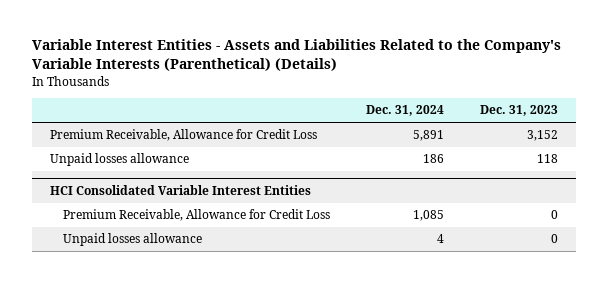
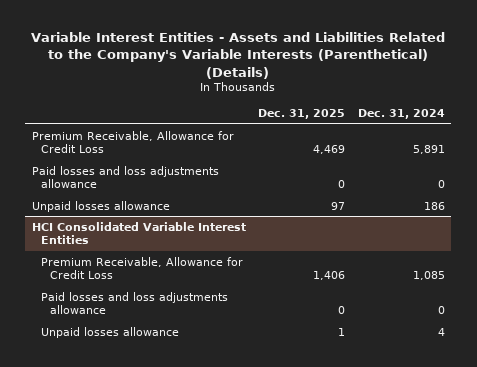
[480,105,559,117] Dec. 31, 2023 -> none
none -> [258,109,346,120] Dec. 31, 2025
none -> [31,165,219,189] Paid losses and loss adjustments allowance
none -> [40,291,228,315] Paid losses and loss adjustments allowance

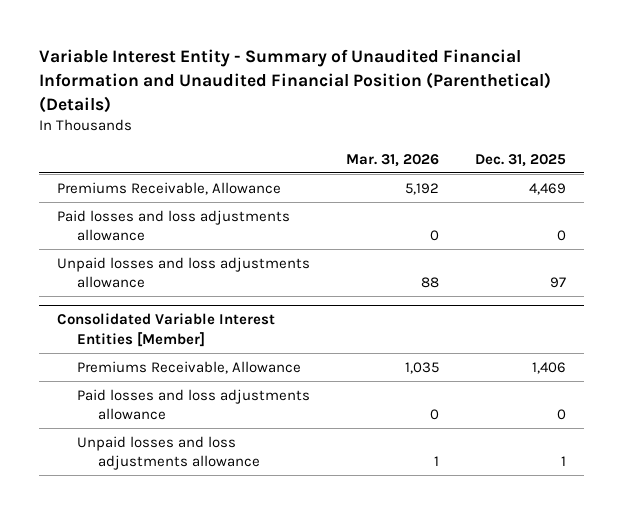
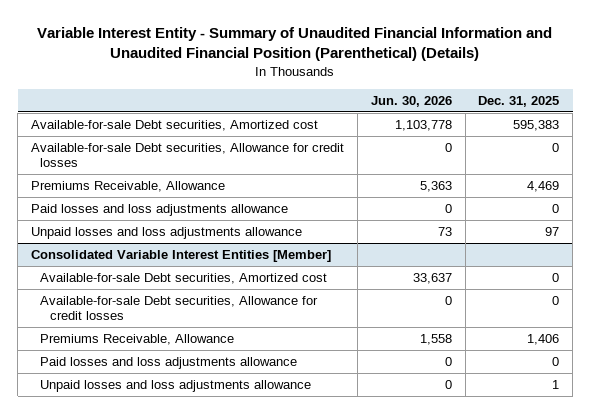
[346,153,440,167] Mar. 31, 2026 -> none
none -> [370,95,452,107] Jun. 30, 2026
none -> [31,120,319,132] Available-for-sale Debt securities, Amortized cost
none -> [31,143,345,168] Available-for-sale Debt securities, Allowance for credit losses
none -> [40,273,328,285] Available-for-sale Debt securities, Amortized cost
none -> [40,296,319,321] Available-for-sale Debt securities, Allowance for credit losses

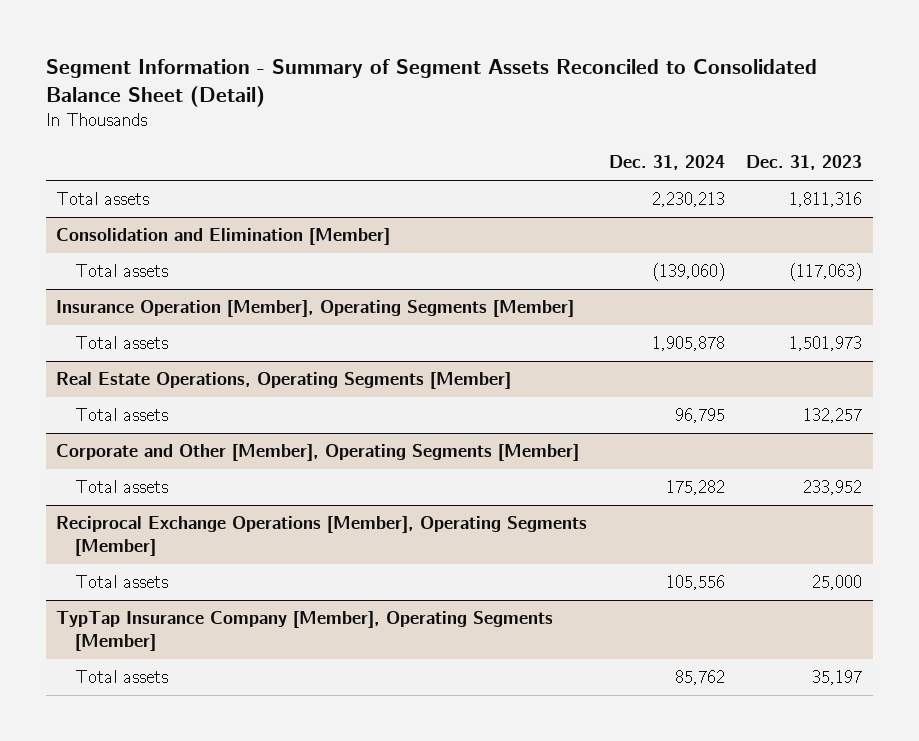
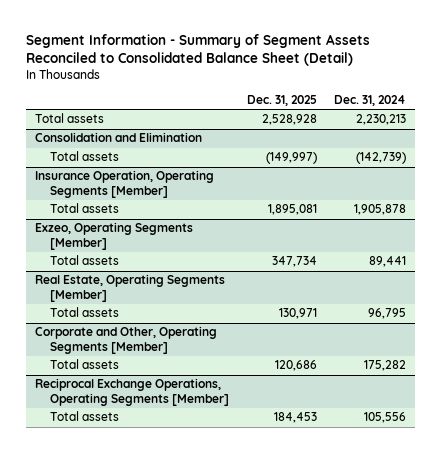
[746,155,863,171] Dec. 31, 2023 -> none
none -> [246,95,317,107] Dec. 31, 2025
[56,228,391,246] Consolidation and Elimination [Member] -> [35,132,203,143] Consolidation and Elimination
[651,263,725,282] (139,060) -> [356,152,407,165] (142,739)
[56,300,575,318] Insurance Operation [Member], Operating Segments [Member] -> [35,170,215,198] Insurance Operation, Operating Segments [Member]
none -> [35,222,194,250] Exzeo, Operating Segments [Member]
none -> [49,255,119,266] Total assets
[56,372,512,390] Real Estate Operations, Operating Segments [Member] -> [35,274,226,302] Real Estate, Operating Segments [Member]
[56,444,580,462] Corporate and Other [Member], Operating Segments [Member] -> [35,326,218,354] Corporate and Other, Operating Segments [Member]
[56,516,588,556] Reciprocal Exchange Operations [Member], Operating Segments [Member] -> [35,378,229,406] Reciprocal Exchange Operations, Operating Segments [Member]
[56,611,554,651] TypTap Insurance Company [Member], Operating Segments [Member] -> none
[74,670,168,684] Total assets -> none

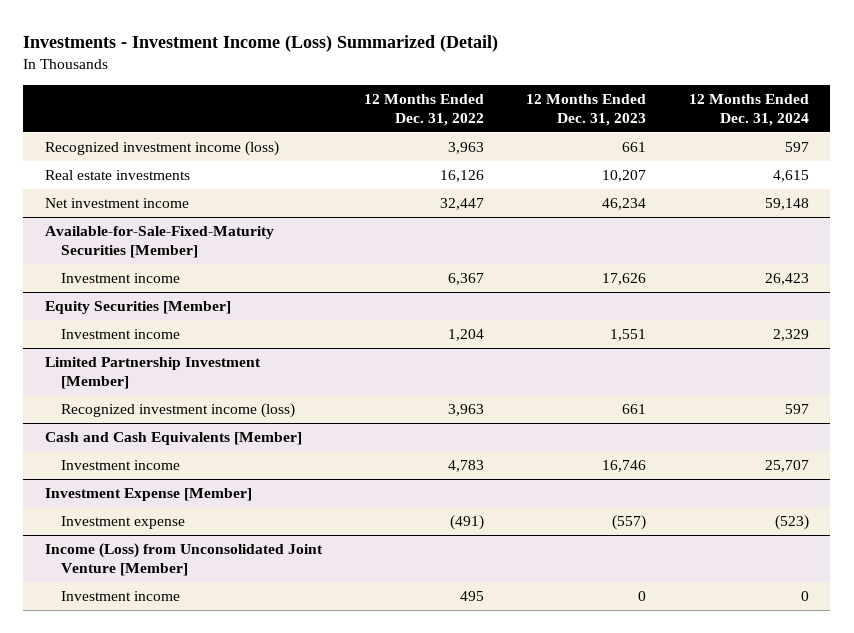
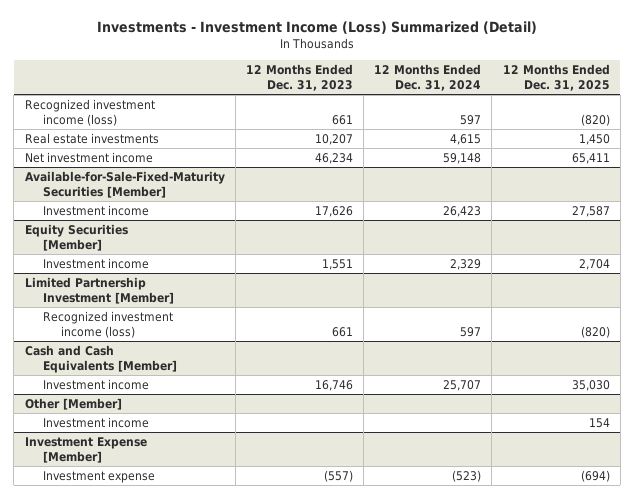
[364,93,485,126] 12 Months Ended Dec. 31, 2022 -> none
none -> [502,64,610,92] 12 Months Ended Dec. 31, 2025
none -> [24,398,122,411] Other [Member]
none -> [42,417,149,429] Investment income
[44,543,323,577] Income (Loss) from Unconsolidated Joint Venture [Member] -> none
[61,591,181,602] Investment income -> none

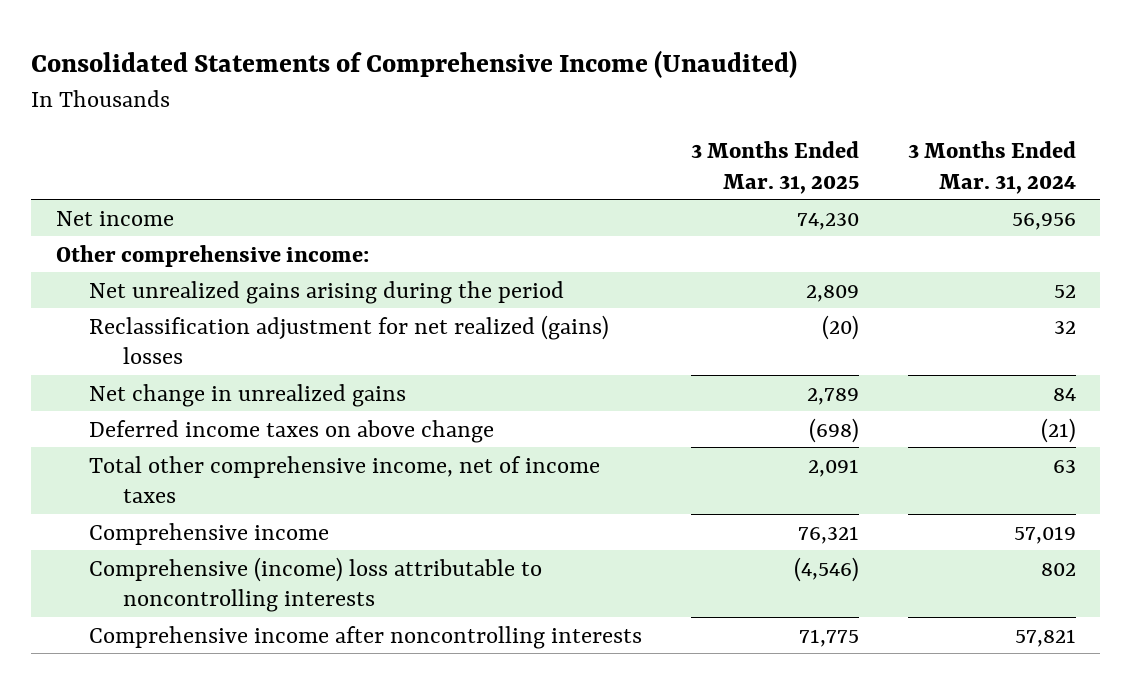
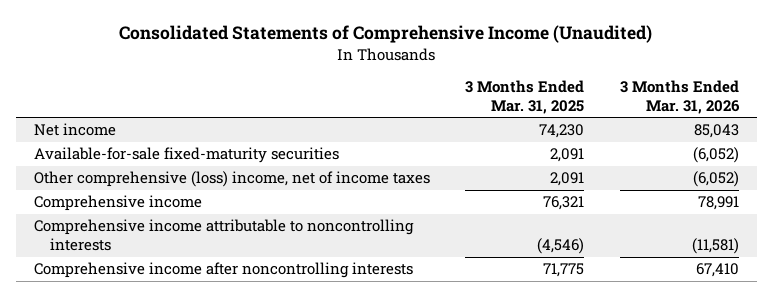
[907,141,1076,194] 3 Months Ended Mar. 31, 2024 -> none
none -> [619,80,740,115] 3 Months Ended Mar. 31, 2026
[55,244,369,267] Other comprehensive income: -> none
[89,280,565,304] Net unrealized gains arising during the period -> none
[89,314,610,364] Reclassification adjustment for net realized (gains) losses -> none
[89,383,407,407] Net change in unrealized gains -> none
[89,419,495,443] Deferred income taxes on above change -> none
[89,455,601,503] Total other comprehensive income, net of income taxes -> [33,147,339,164] Available-for-sale fixed-maturity securities
none -> [33,171,430,188] Other comprehensive (loss) income, net of income taxes
[89,556,543,612] Comprehensive (income) loss attributable to noncontrolling interests -> [33,219,414,252] Comprehensive income attributable to noncontrolling interests

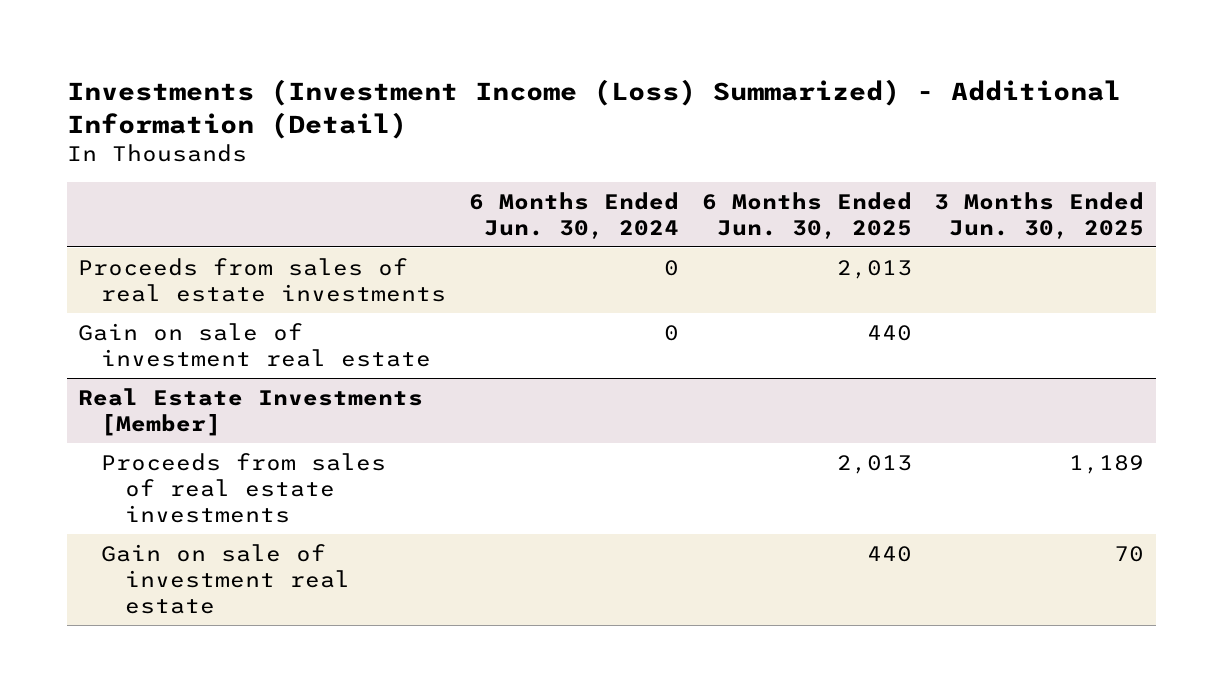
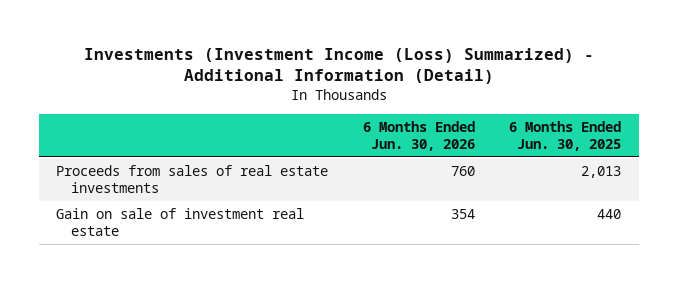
[469,191,680,240] 6 Months Ended Jun. 30, 2024 -> none
[934,191,1145,240] 3 Months Ended Jun. 30, 2025 -> none
none -> [362,120,475,152] 6 Months Ended Jun. 30, 2026
[78,387,424,436] Real Estate Investments [Member] -> none
[101,452,387,524] Proceeds from sales of real estate investments -> none
[101,543,350,615] Gain on sale of investment real estate -> none

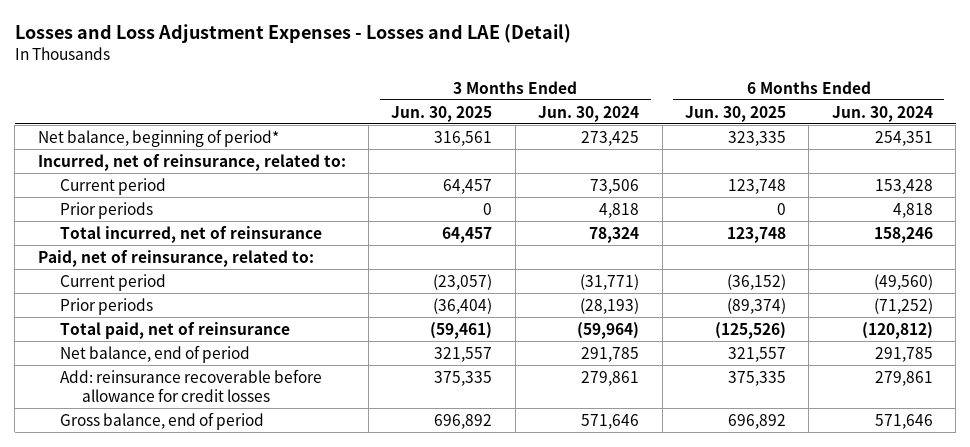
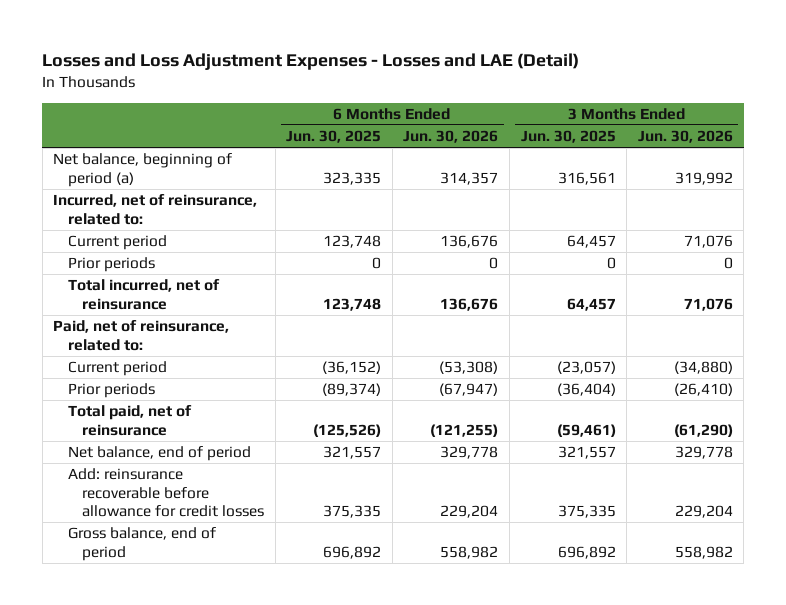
[538,105,640,122] Jun. 30, 2024 -> none
[831,105,933,122] Jun. 30, 2024 -> none
none -> [403,130,499,144] Jun. 30, 2026
none -> [637,130,733,144] Jun. 30, 2026
[37,128,279,147] Net balance, beginning of period* -> [53,153,233,187] Net balance, beginning of period (a)

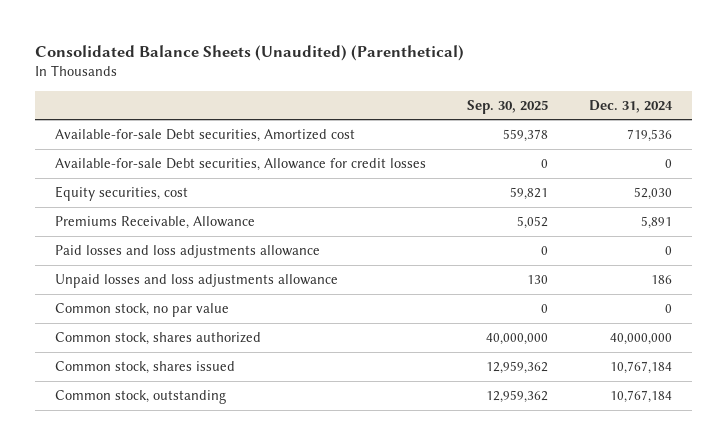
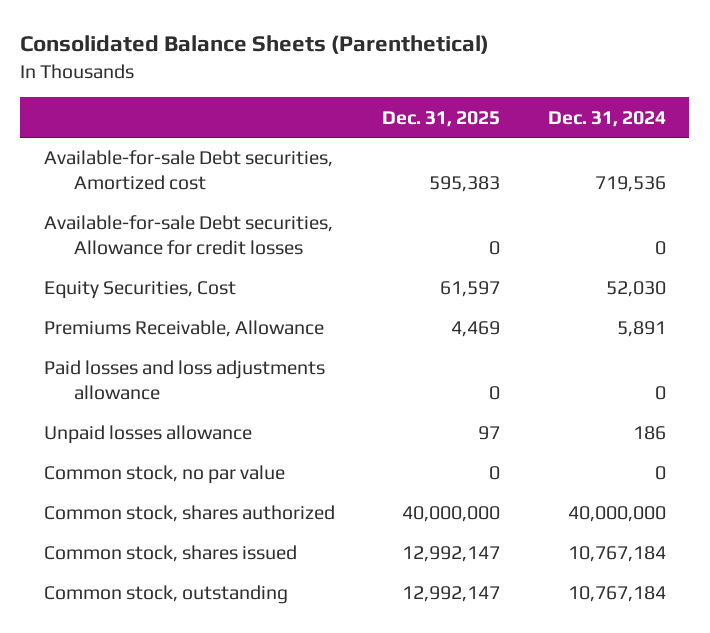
[35,45,465,62] Consolidated Balance Sheets (Unaudited) (Parenthetical) -> [20,35,490,55] Consolidated Balance Sheets (Parenthetical)
[467,99,549,114] Sep. 30, 2025 -> none
none -> [382,110,501,127] Dec. 31, 2025
[55,185,189,201] Equity securities, cost -> [44,281,237,300] Equity Securities, Cost
[55,273,339,288] Unpaid losses and loss adjustments allowance -> [44,425,253,445] Unpaid losses allowance

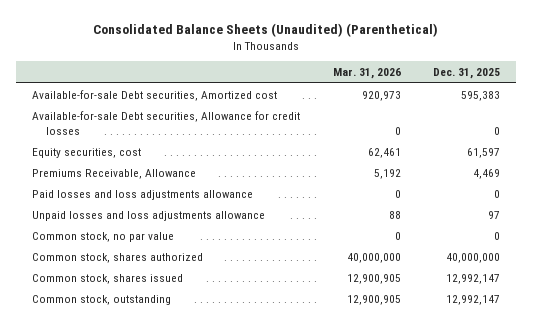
[20,35,490,55] Consolidated Balance Sheets (Parenthetical) -> [93,23,439,38] Consolidated Balance Sheets (Unaudited) (Parenthetical)
[547,110,666,127] Dec. 31, 2024 -> none
none -> [332,68,401,80] Mar. 31, 2026
[44,281,237,300] Equity Securities, Cost -> [32,147,142,158] Equity securities, cost
[44,425,253,445] Unpaid losses allowance -> [32,210,266,221] Unpaid losses and loss adjustments allowance

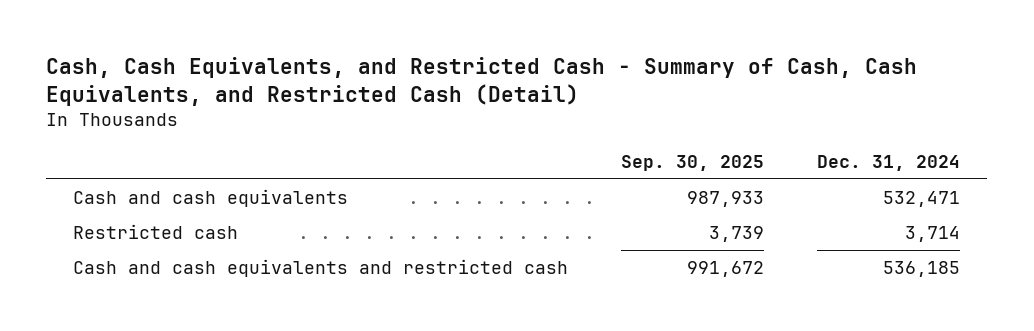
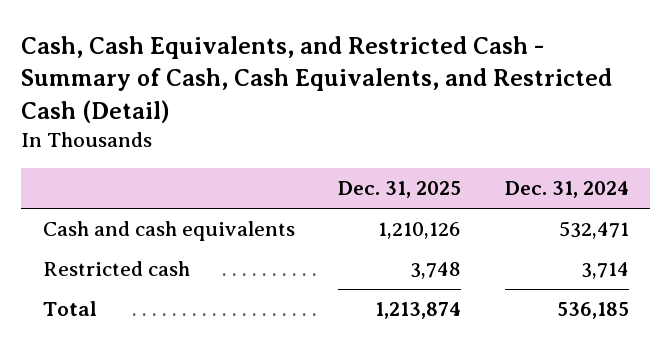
[621,154,765,171] Sep. 30, 2025 -> none
none -> [338,181,462,199] Dec. 31, 2025
[73,259,569,278] Cash and cash equivalents and restricted cash -> [42,301,97,317] Total

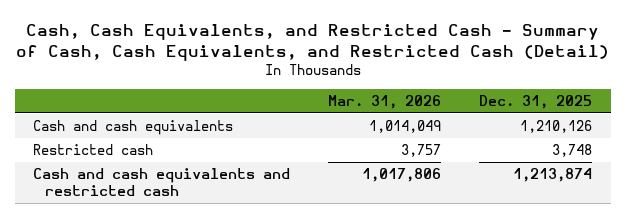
[504,181,629,199] Dec. 31, 2024 -> none
none -> [328,95,442,110] Mar. 31, 2026
[42,301,97,317] Total -> [33,168,291,196] Cash and cash equivalents and restricted cash

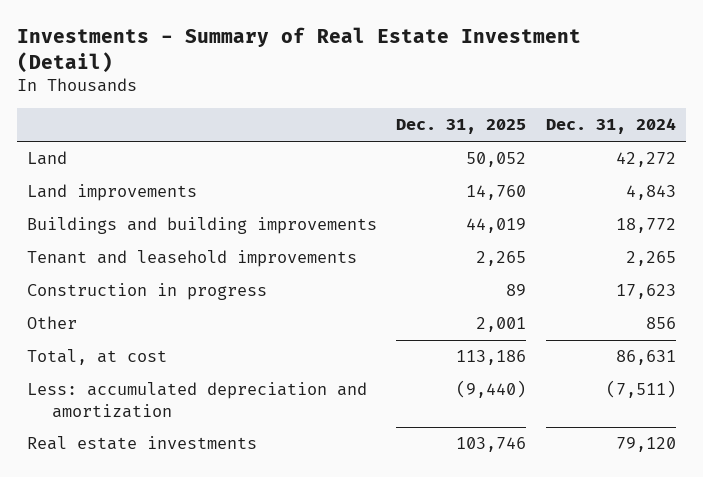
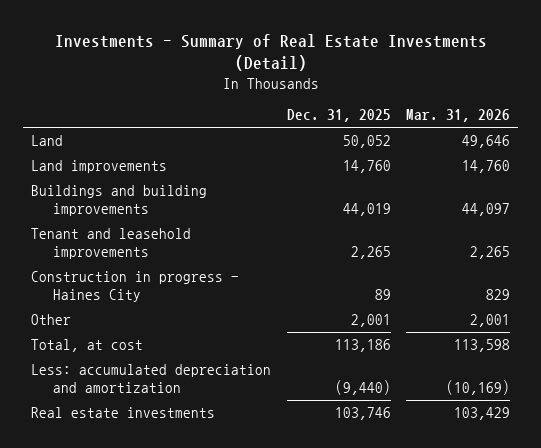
[16,26,581,73] Investments - Summary of Real Estate Investment (Detail) -> [54,33,487,72] Investments - Summary of Real Estate Investments (Detail)
[546,118,677,135] Dec. 31, 2024 -> none
none -> [406,109,511,123] Mar. 31, 2026
[26,283,267,301] Construction in progress -> [31,271,240,303] Construction in progress - Haines City

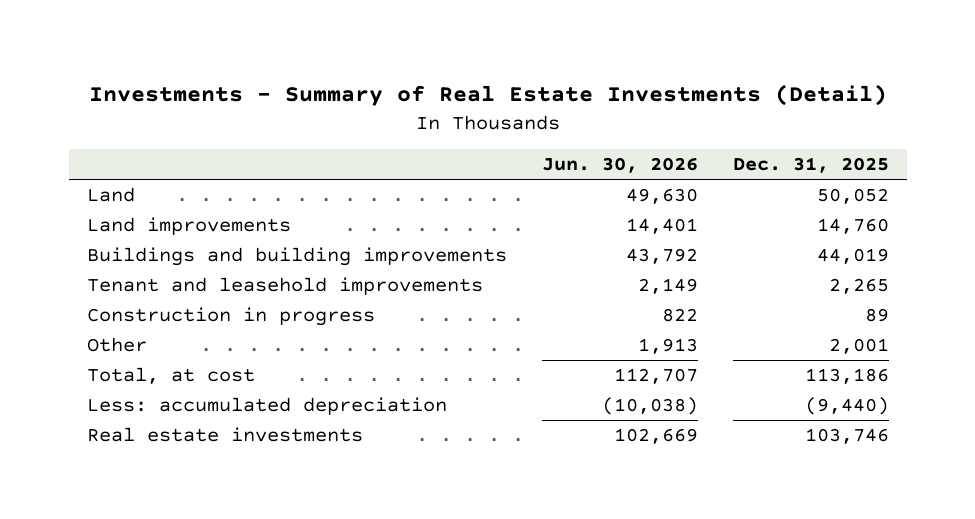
[406,109,511,123] Mar. 31, 2026 -> none
none -> [541,157,698,174] Jun. 30, 2026
[31,271,240,303] Construction in progress - Haines City -> [86,307,375,327] Construction in progress
[31,364,272,394] Less: accumulated depreciation and amortization -> [86,397,447,416] Less: accumulated depreciation

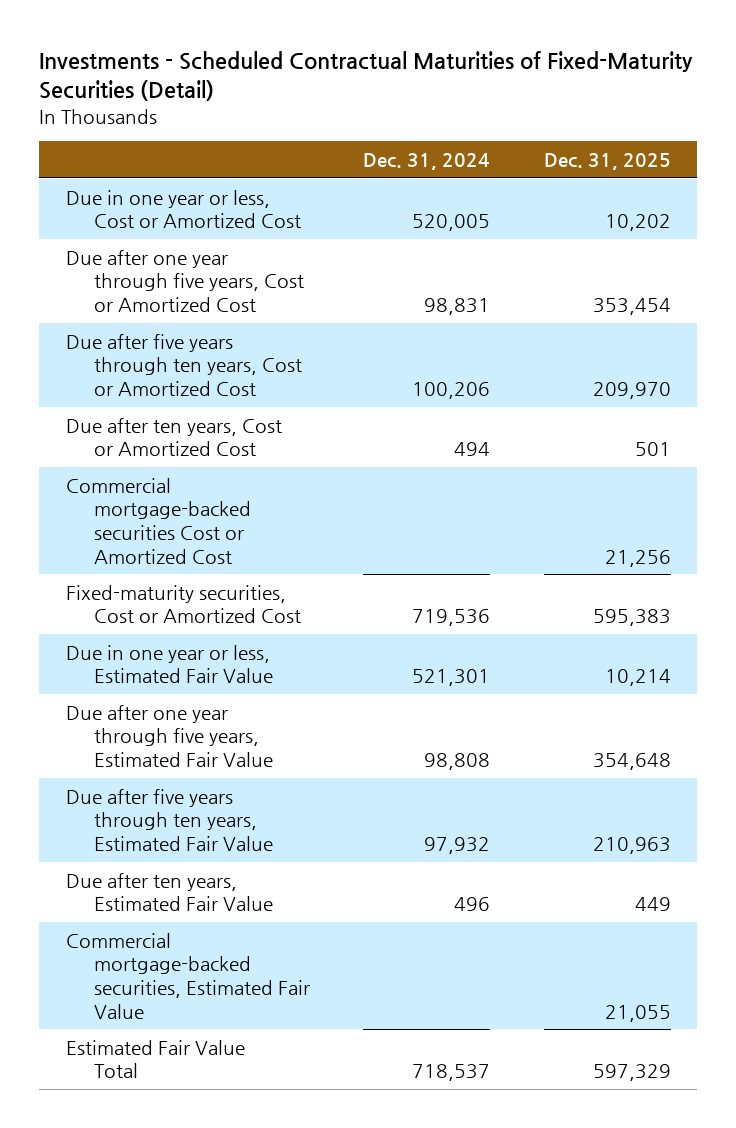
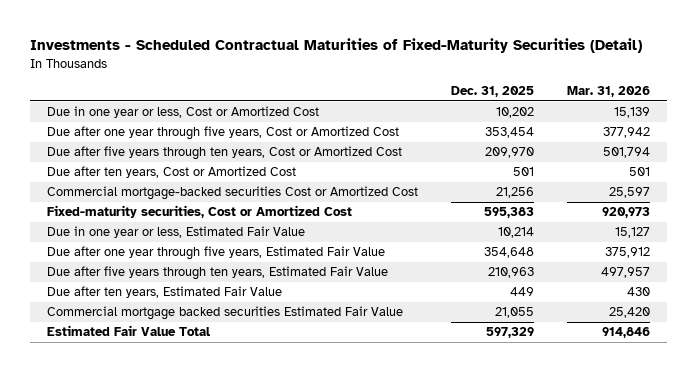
[363,153,491,171] Dec. 31, 2024 -> none
none -> [567,86,651,98] Mar. 31, 2026
[65,932,311,1019] Commercial mortgage-backed securities, Estimated Fair Value -> [46,306,403,321] Commercial mortgage backed securities Estimated Fair Value

